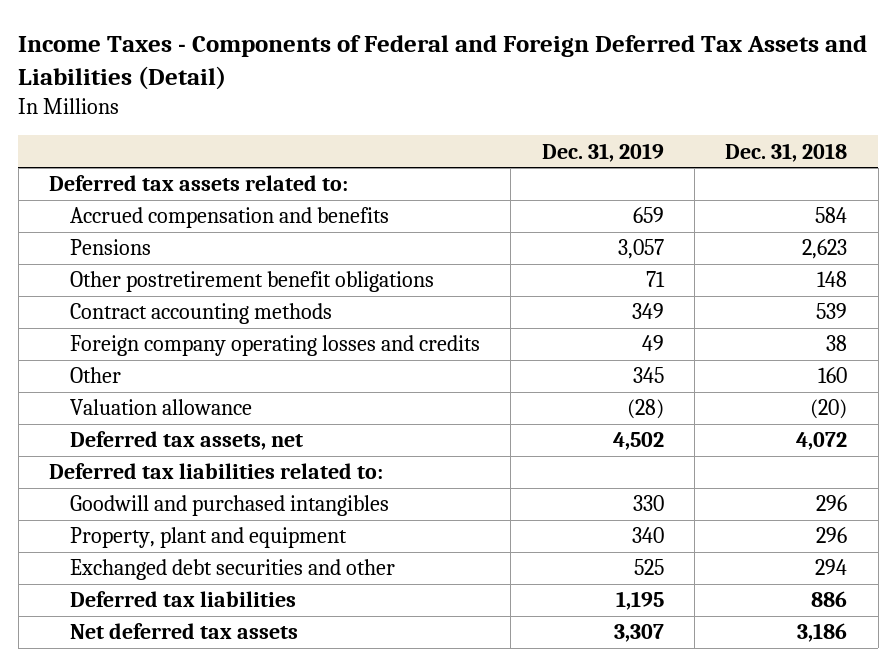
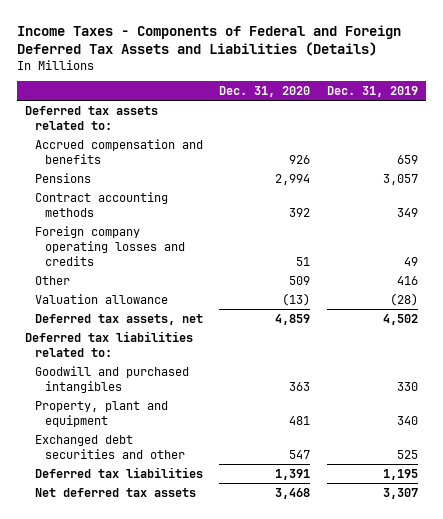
[18,34,868,90] Income Taxes - Components of Federal and Foreign Deferred Tax Assets and Liabilities (Detail) -> [17,24,402,56] Income Taxes - Components of Federal and Foreign Deferred Tax Assets and Liabilities (Details)
[725,142,848,162] Dec. 31, 2018 -> none
none -> [219,86,311,98] Dec. 31, 2020
[69,271,434,293] Other postretirement benefit obligations -> none
[632,367,664,384] 345 -> [396,275,418,285] 416

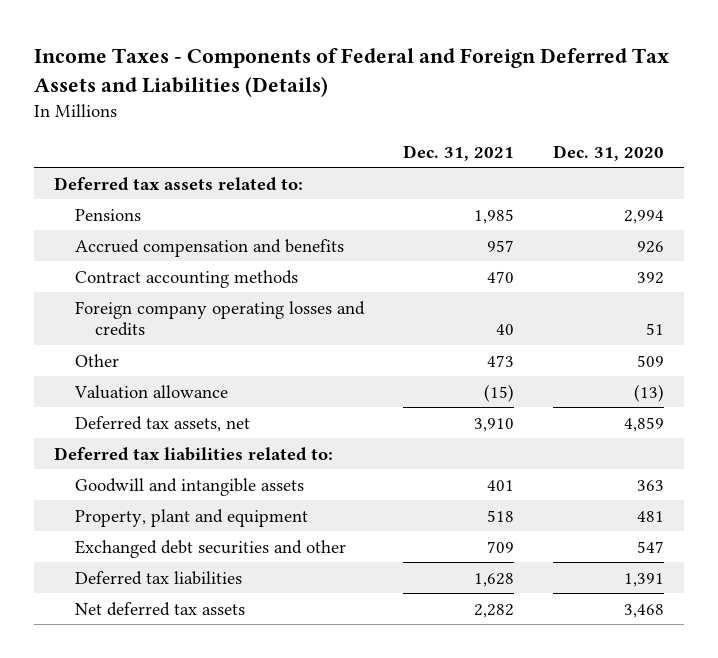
[326,86,418,98] Dec. 31, 2019 -> none
none -> [403,144,515,161] Dec. 31, 2021
[35,138,204,164] Accrued compensation and benefits -> [74,238,344,257] Accrued compensation and benefits
[35,365,190,393] Goodwill and purchased intangibles -> [74,477,304,496] Goodwill and intangible assets

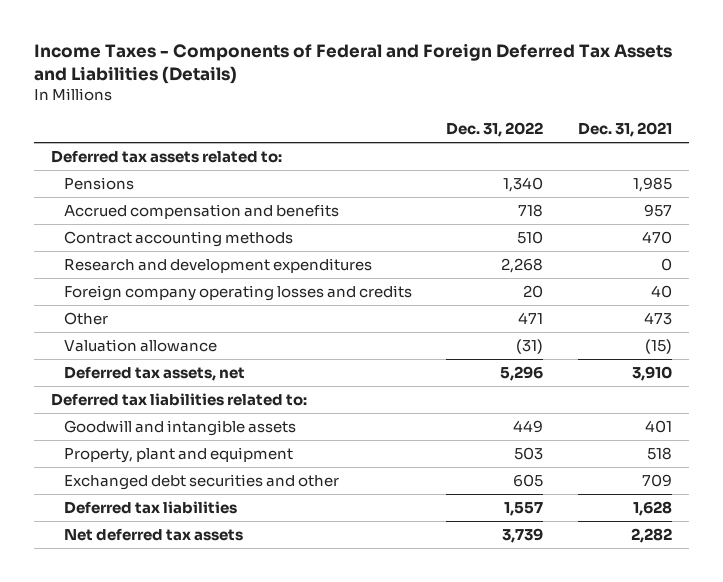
[553,144,665,161] Dec. 31, 2020 -> none
none -> [446,122,544,138] Dec. 31, 2022
none -> [64,258,373,274] Research and development expenditures

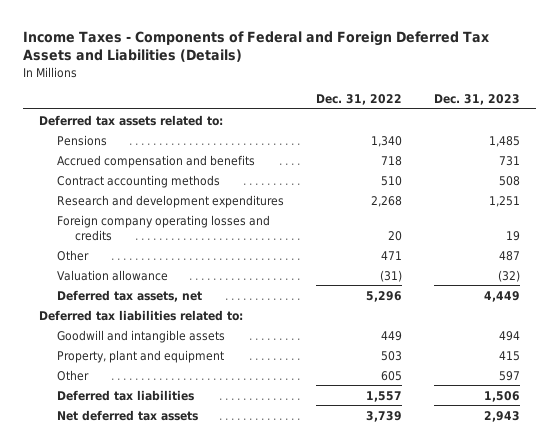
[577,122,672,138] Dec. 31, 2021 -> none
none -> [434,94,521,106] Dec. 31, 2023
[64,474,340,491] Exchanged debt securities and other -> [57,369,90,381] Other

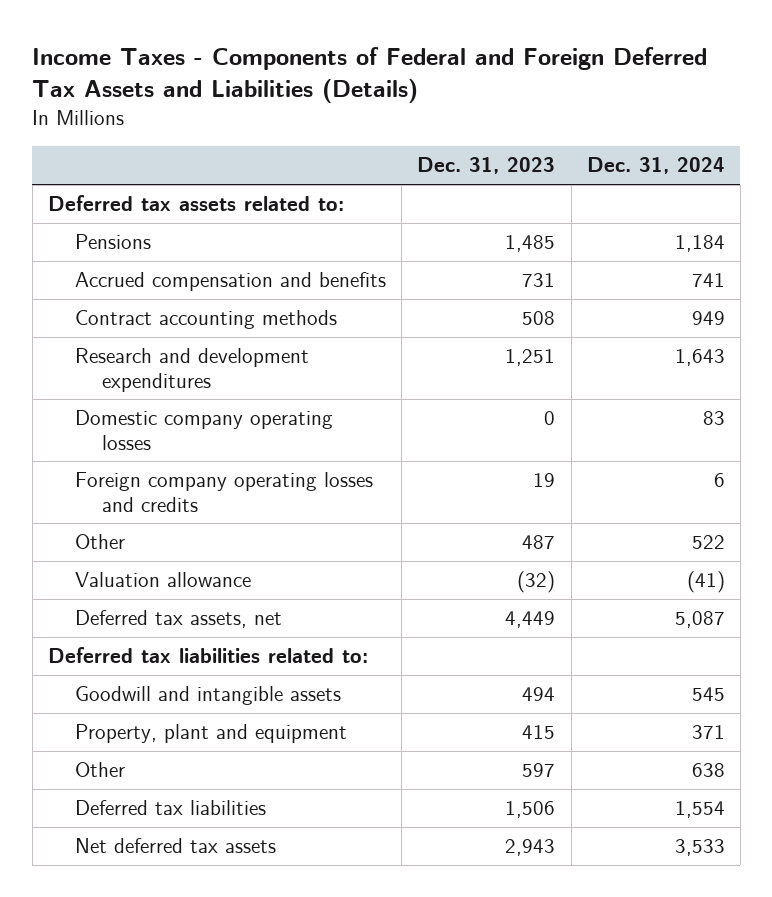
[316,94,403,106] Dec. 31, 2022 -> none
none -> [586,157,725,175] Dec. 31, 2024
none -> [74,410,333,450] Domestic company operating losses

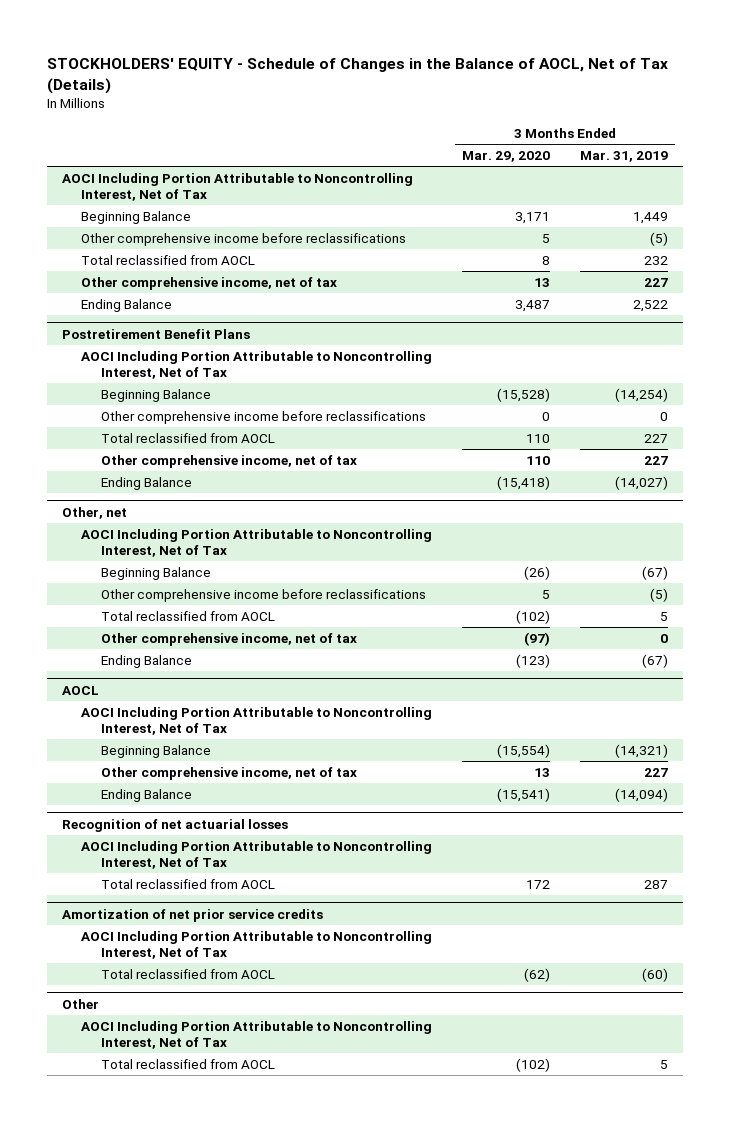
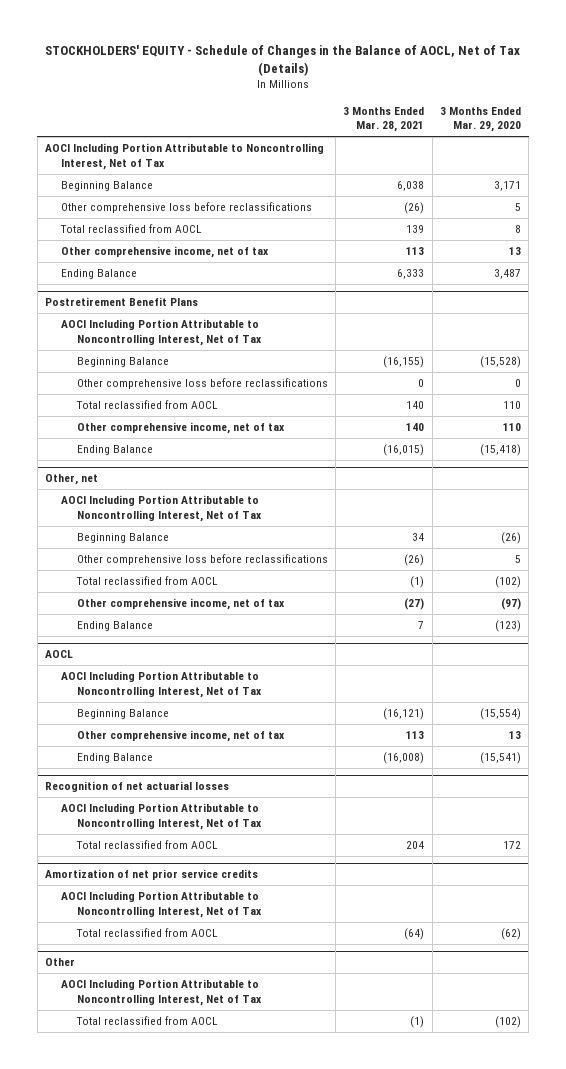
[579,150,668,162] Mar. 31, 2019 -> none
none -> [343,106,425,133] 3 Months Ended Mar. 28, 2021
[81,232,407,246] Other comprehensive income before reclassifications -> [60,202,312,214] Other comprehensive loss before reclassifications
[100,410,426,424] Other comprehensive income before reclassifications -> [76,378,328,390] Other comprehensive loss before reclassifications
[100,588,426,602] Other comprehensive income before reclassifications -> [76,554,328,566] Other comprehensive loss before reclassifications

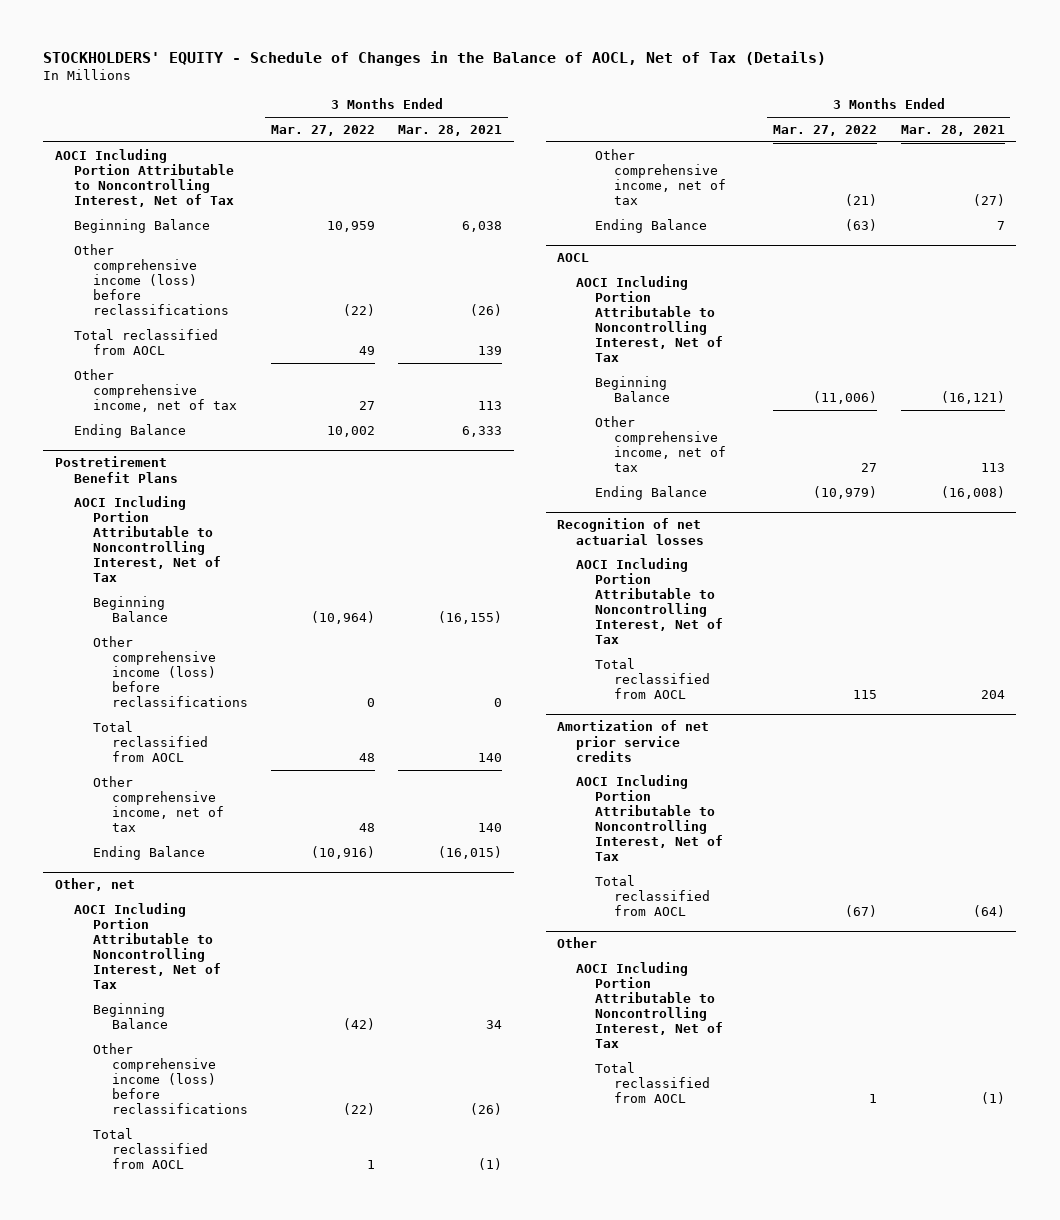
[440,106,522,133] 3 Months Ended Mar. 29, 2020 -> none
none -> [271,125,376,137] Mar. 27, 2022
[60,202,312,214] Other comprehensive loss before reclassifications -> [73,243,229,316] Other comprehensive income (loss) before reclassifications
[76,378,328,390] Other comprehensive loss before reclassifications -> [92,635,248,708] Other comprehensive income (loss) before reclassifications
[76,554,328,566] Other comprehensive loss before reclassifications -> [92,1042,248,1115] Other comprehensive income (loss) before reclassifications

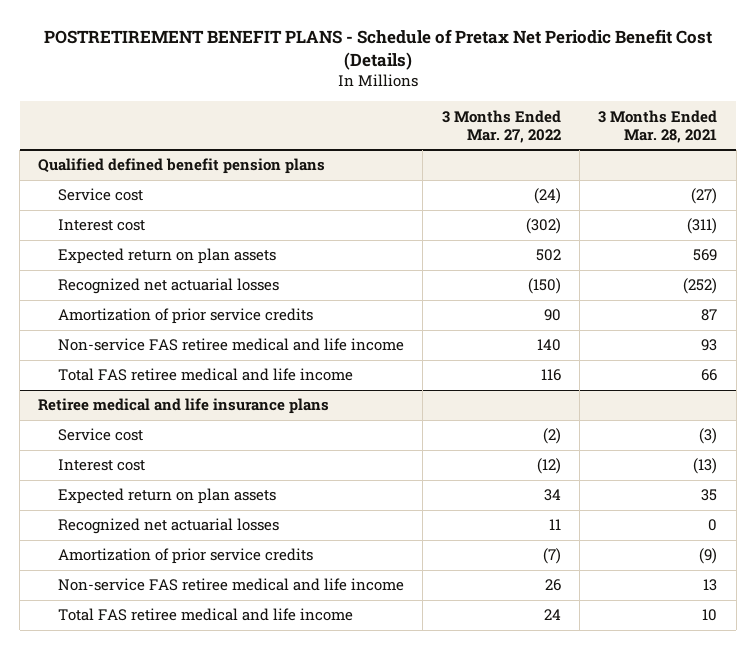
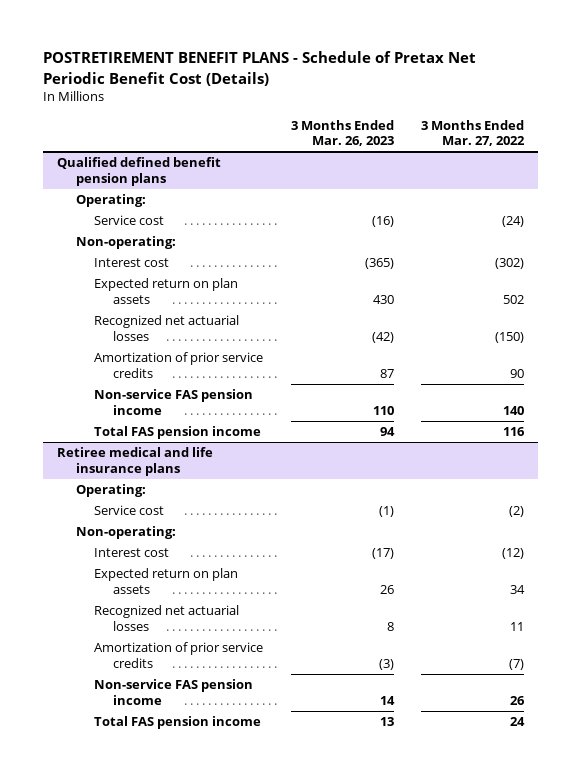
[598,109,718,143] 3 Months Ended Mar. 28, 2021 -> none
none -> [290,119,394,147] 3 Months Ended Mar. 26, 2023
none -> [75,194,146,208] Operating:
none -> [75,236,176,250] Non-operating:
[57,338,404,352] Non-service FAS retiree medical and life income -> [94,389,254,415] Non-service FAS pension income
[57,368,353,382] Total FAS retiree medical and life income -> [94,426,262,440] Total FAS pension income
none -> [75,484,146,498] Operating:
none -> [75,526,176,540] Non-operating:
[57,578,404,592] Non-service FAS retiree medical and life income -> [94,679,254,705] Non-service FAS pension income
[57,608,353,622] Total FAS retiree medical and life income -> [94,716,262,730] Total FAS pension income

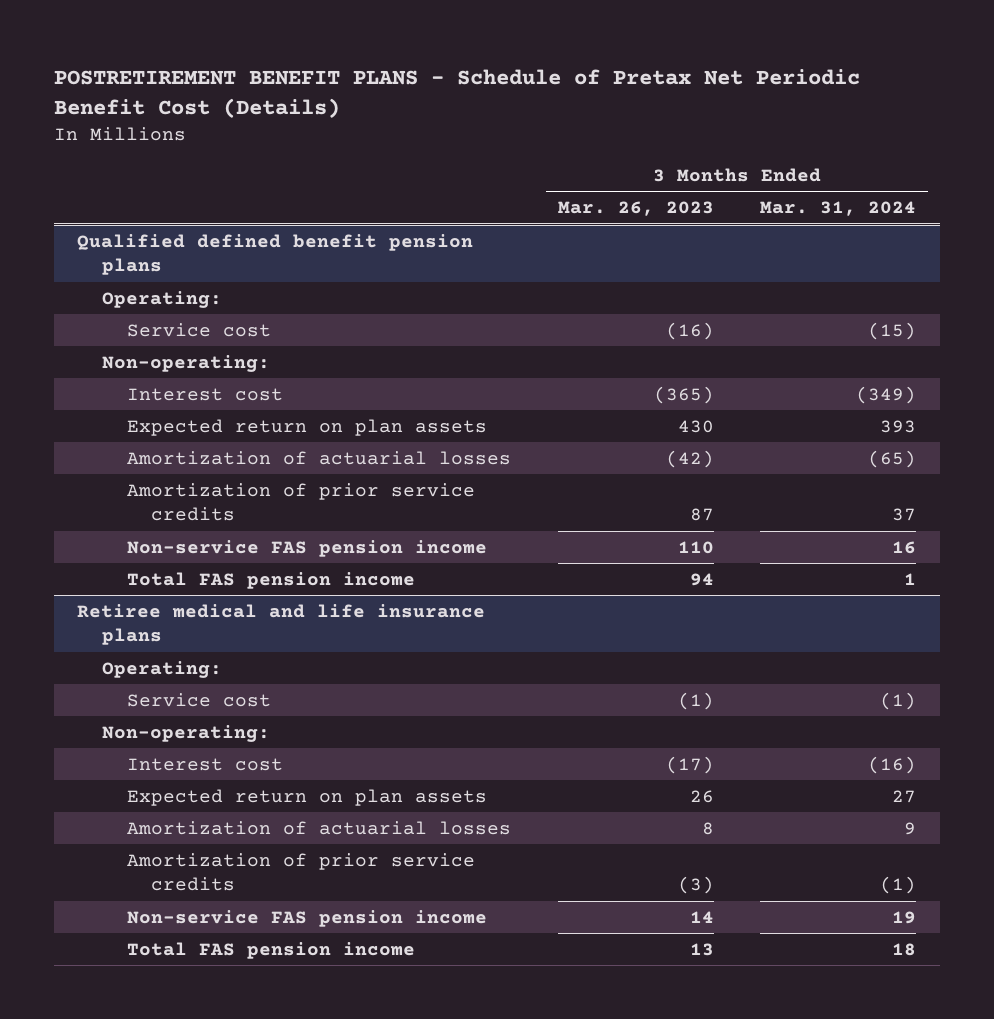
[421,119,526,147] 3 Months Ended Mar. 27, 2022 -> none
none -> [760,201,917,217] Mar. 31, 2024
[94,315,240,341] Recognized net actuarial losses -> [126,450,511,465] Amortization of actuarial losses
[94,605,240,631] Recognized net actuarial losses -> [126,820,511,835] Amortization of actuarial losses

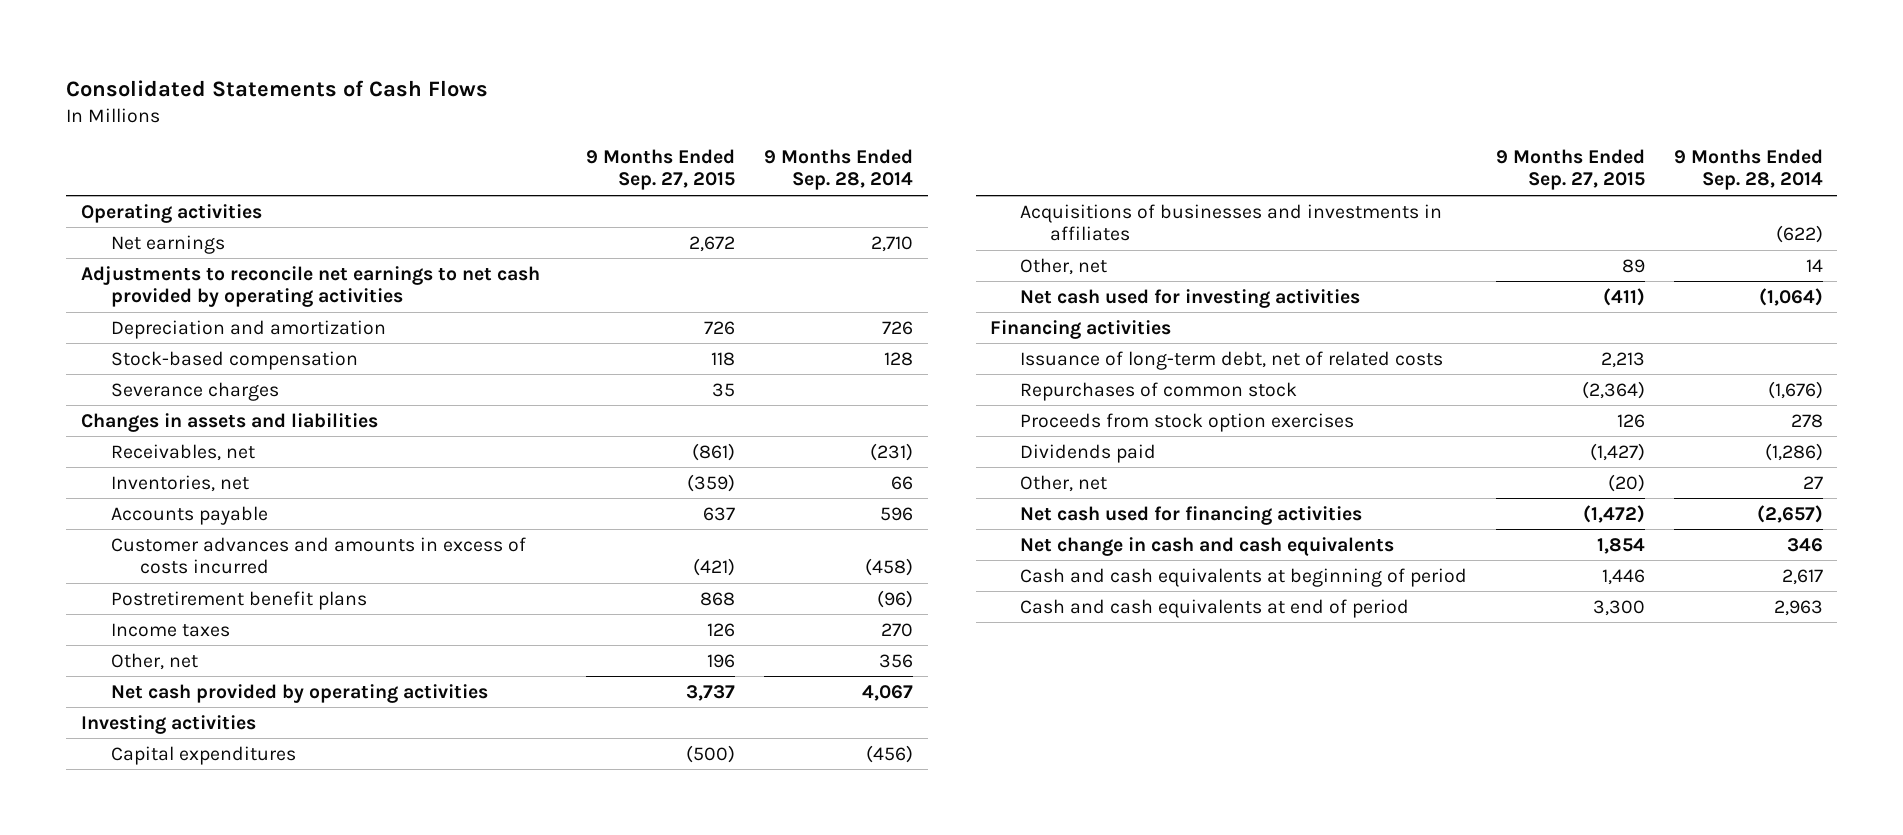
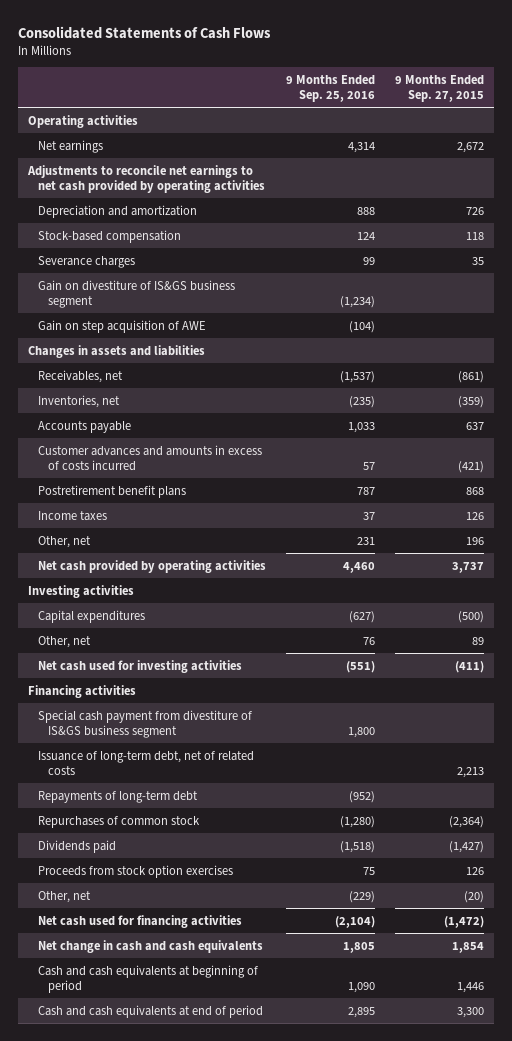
[764,149,914,191] 9 Months Ended Sep. 28, 2014 -> none
none -> [286,74,376,102] 9 Months Ended Sep. 25, 2016
none -> [38,279,236,308] Gain on divestiture of IS&GS business segment
none -> [38,319,207,333] Gain on step acquisition of AWE
[1020,203,1443,242] Acquisitions of businesses and investments in affiliates -> none
none -> [38,709,253,738] Special cash payment from divestiture of IS&GS business segment
none -> [38,790,199,803] Repayments of long-term debt
[1020,412,1355,432] Proceeds from stock option exercises -> [38,864,234,878] Proceeds from stock option exercises

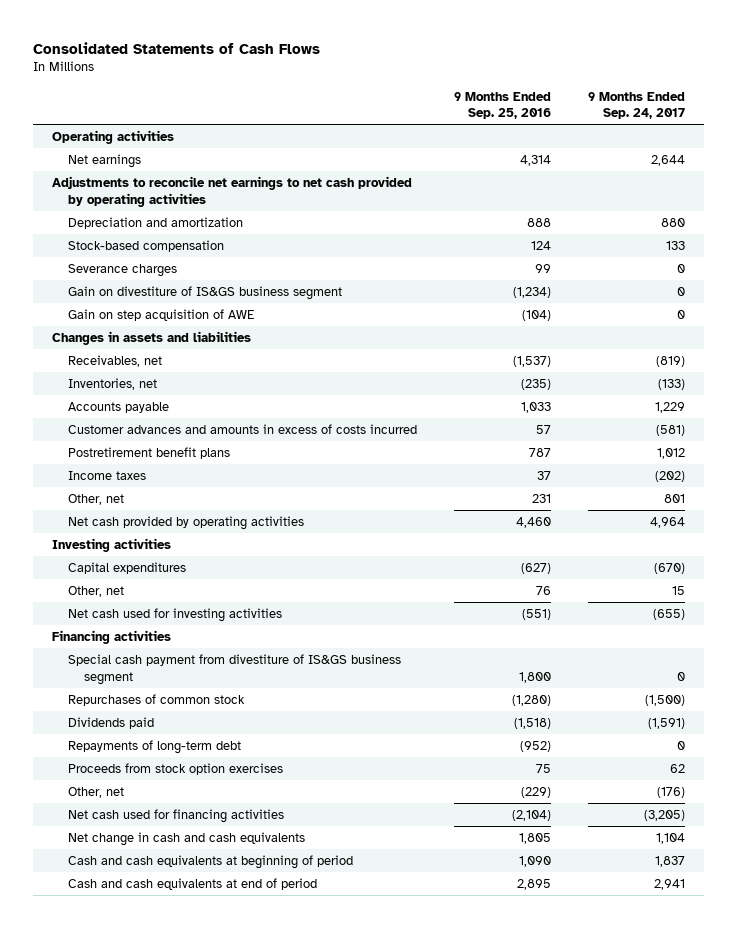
[394,74,484,102] 9 Months Ended Sep. 27, 2015 -> none
none -> [588,91,686,120] 9 Months Ended Sep. 24, 2017
[38,750,255,775] Issuance of long-term debt, net of related costs -> none
[38,790,199,803] Repayments of long-term debt -> [67,740,241,755] Repayments of long-term debt

